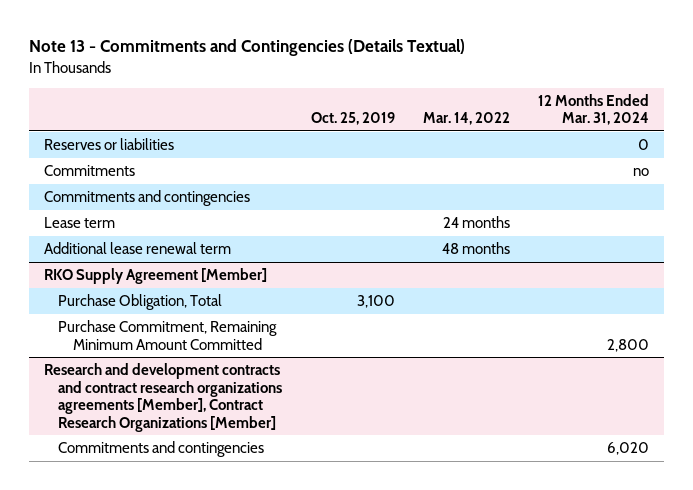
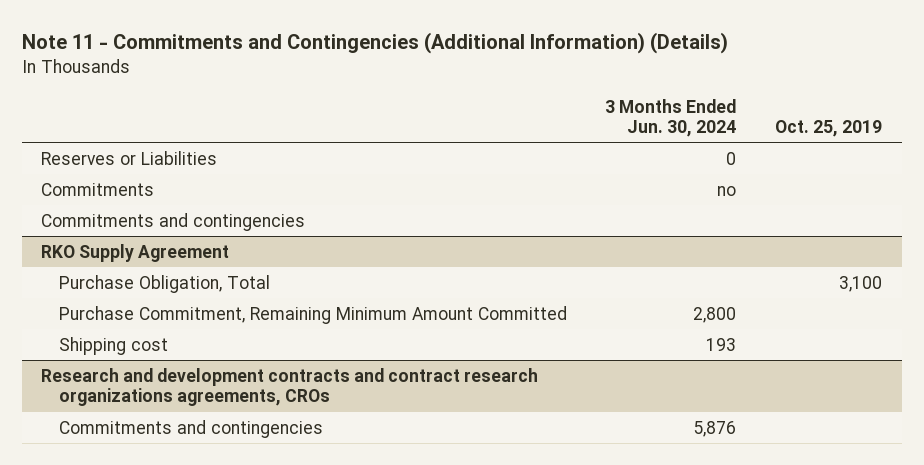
[29,39,466,57] Note 13 - Commitments and Contingencies (Details Textual) -> [22,32,729,55] Note 11 - Commitments and Contingencies (Additional Information) (Details)
[423,112,511,126] Mar. 14, 2022 -> none
[538,93,650,126] 12 Months Ended Mar. 31, 2024 -> none
none -> [605,98,737,137] 3 Months Ended Jun. 30, 2024
[43,138,174,151] Reserves or liabilities -> [41,150,218,165] Reserves or Liabilities
[43,217,115,229] Lease term -> none
[43,242,231,255] Additional lease renewal term -> none
[43,268,267,285] RKO Supply Agreement [Member] -> [41,243,230,262] RKO Supply Agreement
none -> [58,336,168,355] Shipping cost
[43,363,283,432] Research and development contracts and contract research organizations agreements [Member], Contract Research Organizations [Member] -> [41,367,539,407] Research and development contracts and contract research organizations agreements, CROs

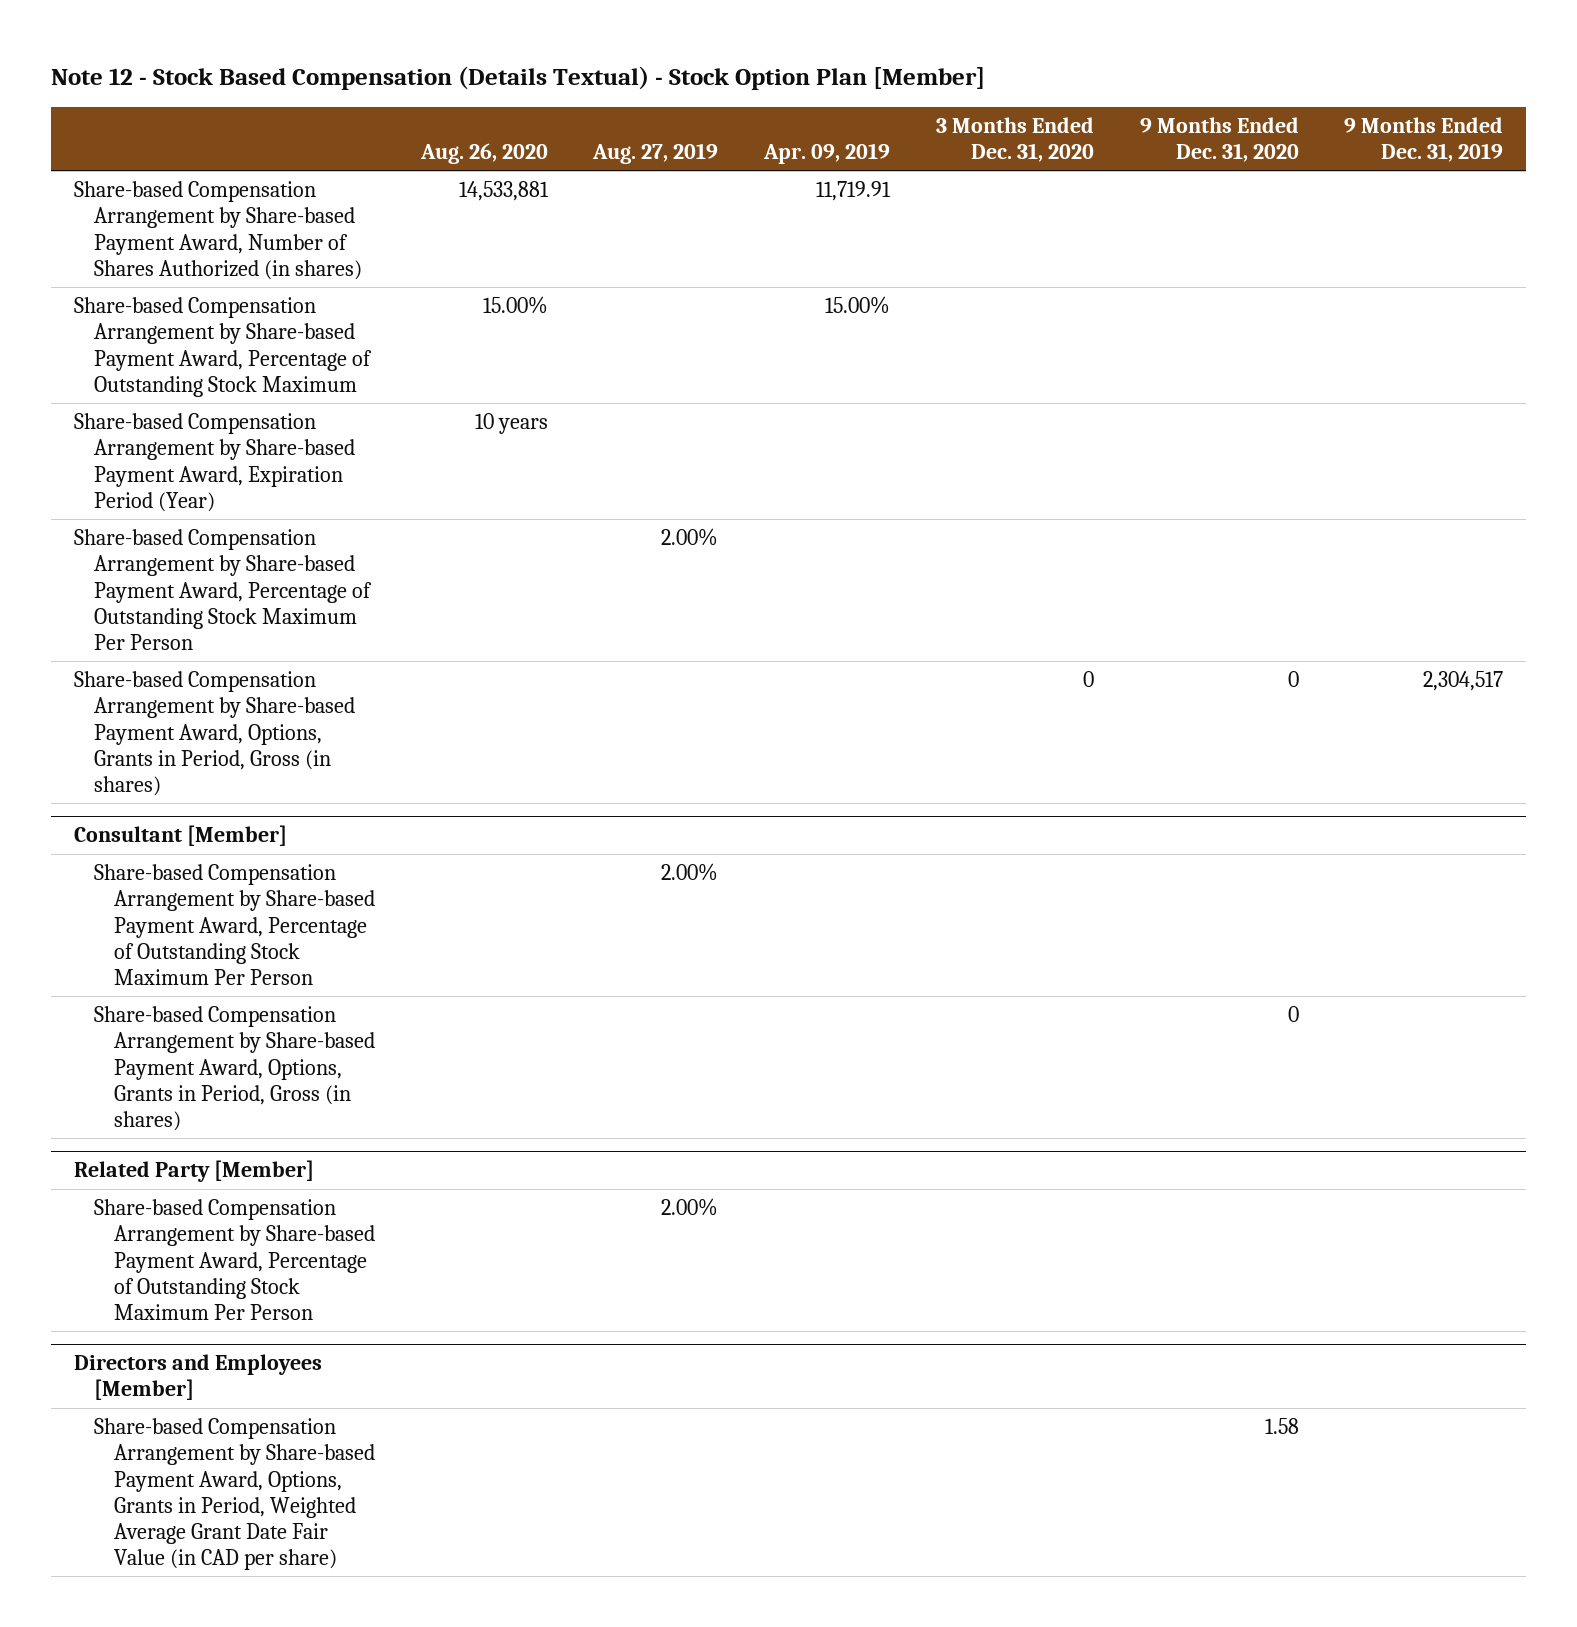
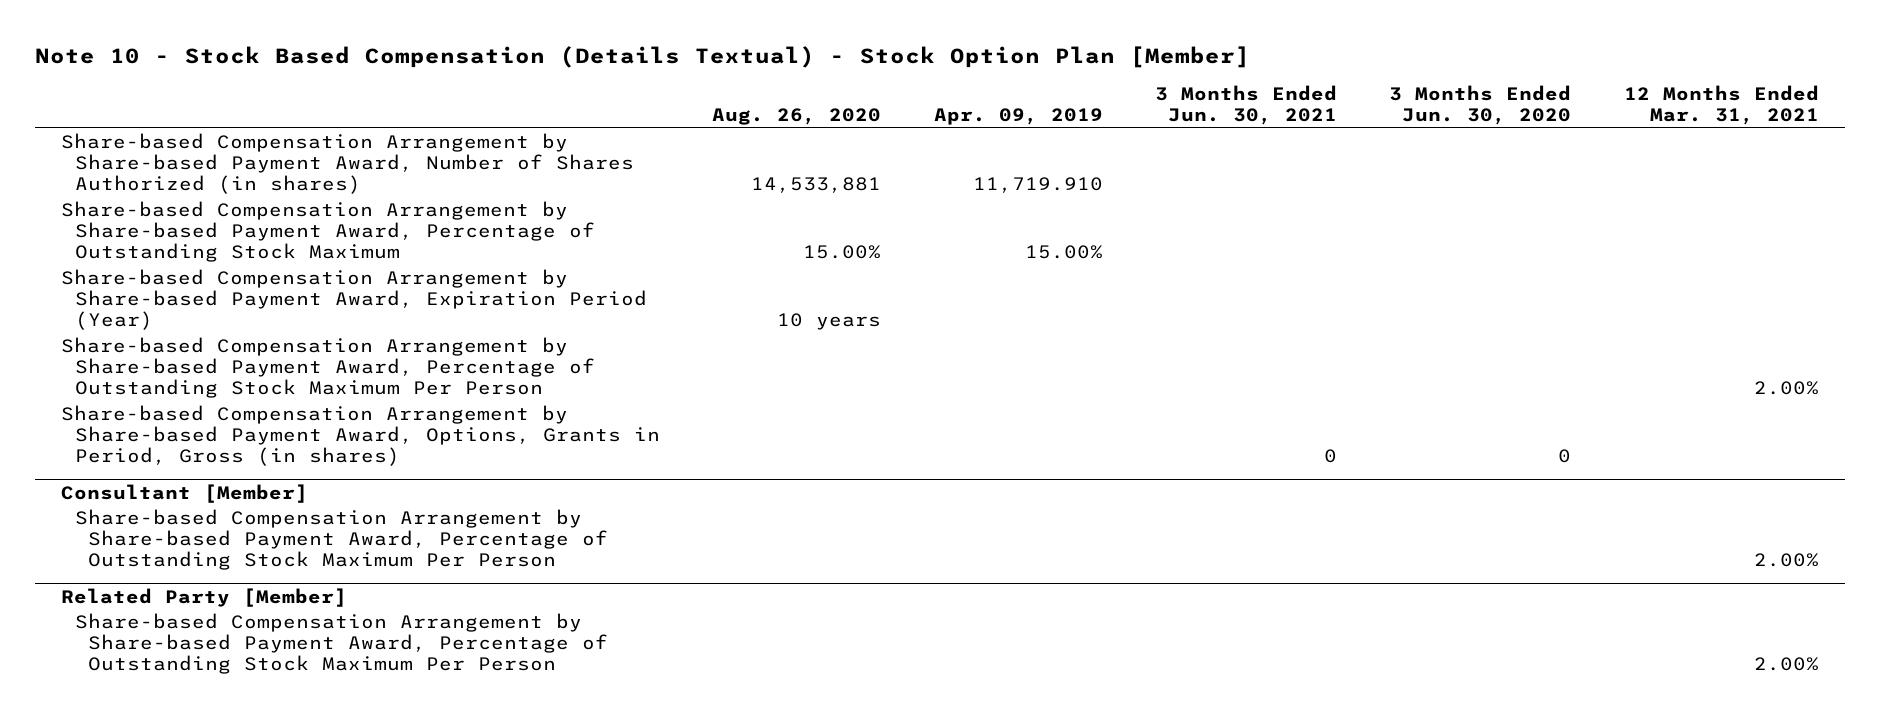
[50,65,985,90] Note 12 - Stock Based Compensation (Details Textual) - Stock Option Plan [Member] -> [35,46,1251,69] Note 10 - Stock Based Compensation (Details Textual) - Stock Option Plan [Member]
[592,143,719,165] Aug. 27, 2019 -> none
[935,116,1094,163] 3 Months Ended Dec. 31, 2020 -> none
[1139,116,1299,163] 9 Months Ended Dec. 31, 2020 -> none
[1344,116,1504,163] 9 Months Ended Dec. 31, 2019 -> none
none -> [1154,85,1337,126] 3 Months Ended Jun. 30, 2021
none -> [1389,85,1572,126] 3 Months Ended Jun. 30, 2020
none -> [1623,85,1819,126] 12 Months Ended Mar. 31, 2021
[816,181,892,202] 11,719.91 -> [972,176,1103,193] 11,719.910
[93,1006,375,1131] Share-based Compensation Arrangement by Share-based Payment Award, Options, Grants in Period, Gross (in shares) -> none
[73,1354,322,1401] Directors and Employees [Member] -> none
[93,1418,375,1570] Share-based Compensation Arrangement by Share-based Payment Award, Options, Grants in Period, Weighted Average Grant Date Fair Value (in CAD per share) -> none

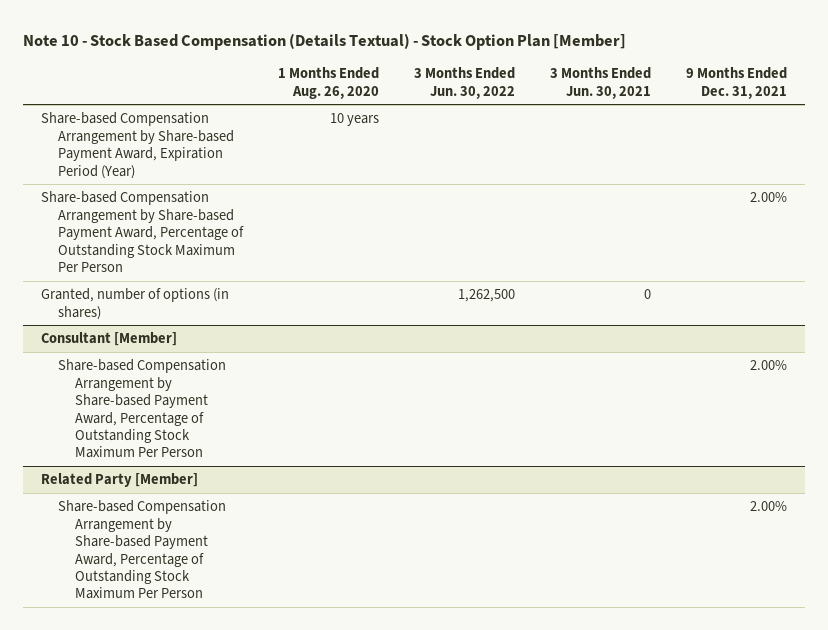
[712,108,882,126] Aug. 26, 2020 -> none
[933,108,1103,126] Apr. 09, 2019 -> none
[1389,85,1572,126] 3 Months Ended Jun. 30, 2020 -> none
[1623,85,1819,126] 12 Months Ended Mar. 31, 2021 -> none
none -> [277,67,379,99] 1 Months Ended Aug. 26, 2020
none -> [414,67,516,99] 3 Months Ended Jun. 30, 2022
none -> [686,67,788,99] 9 Months Ended Dec. 31, 2021
[61,133,634,194] Share-based Compensation Arrangement by Share-based Payment Award, Number of Shares Authorized (in shares) -> none
[61,201,595,262] Share-based Compensation Arrangement by Share-based Payment Award, Percentage of Outstanding Stock Maximum -> none
[61,405,660,466] Share-based Compensation Arrangement by Share-based Payment Award, Options, Grants in Period, Gross (in shares) -> [40,288,229,320] Granted, number of options (in shares)

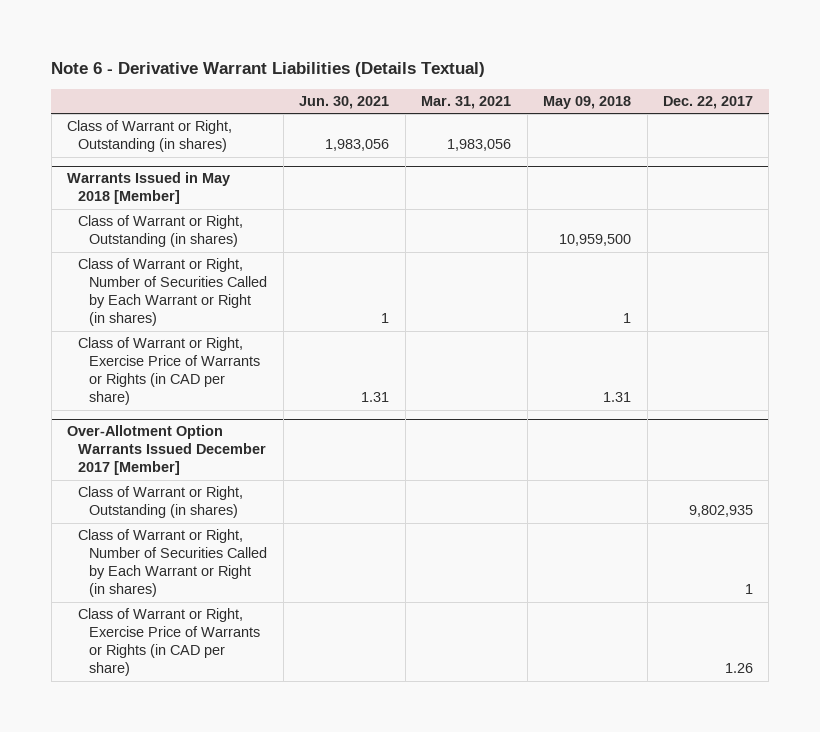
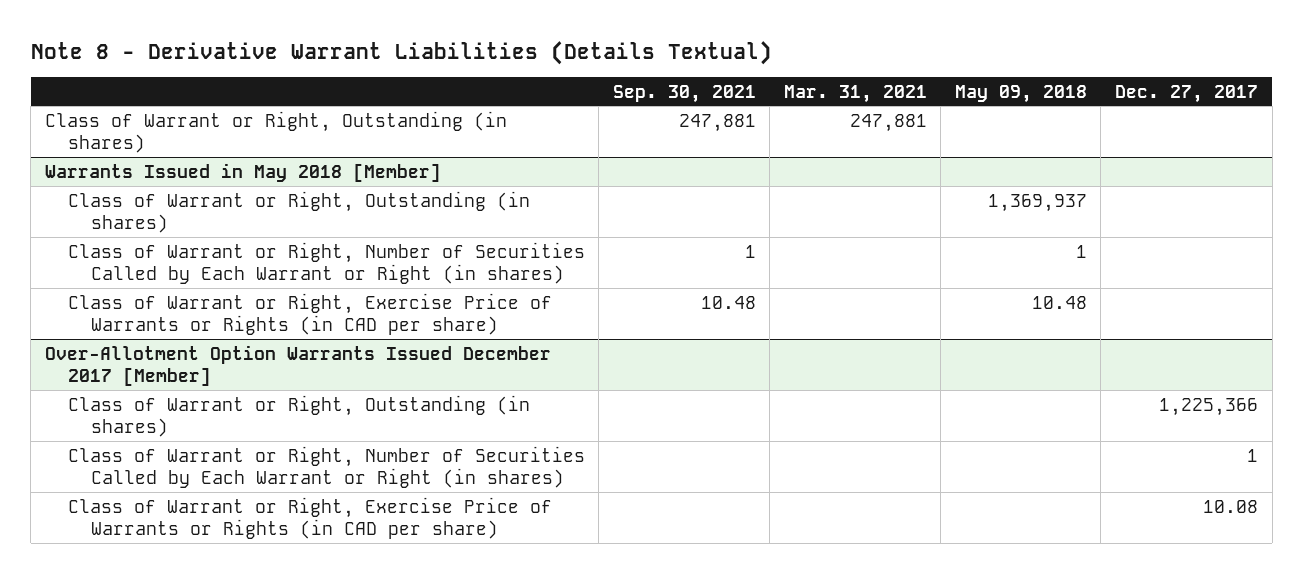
[51,61,486,77] Note 6 - Derivative Warrant Liabilities (Details Textual) -> [30,40,772,65] Note 8 - Derivative Warrant Liabilities (Details Textual)
[299,95,390,109] Jun. 30, 2021 -> none
[663,95,754,109] Dec. 22, 2017 -> none
none -> [612,84,756,103] Sep. 30, 2021
none -> [1115,84,1259,103] Dec. 27, 2017
[447,139,512,152] 1,983,056 -> [849,113,927,132] 247,881
[559,234,632,247] 10,959,500 -> [987,193,1087,212] 1,369,937
[603,392,632,403] 1.31 -> [1031,295,1087,309] 10.48

